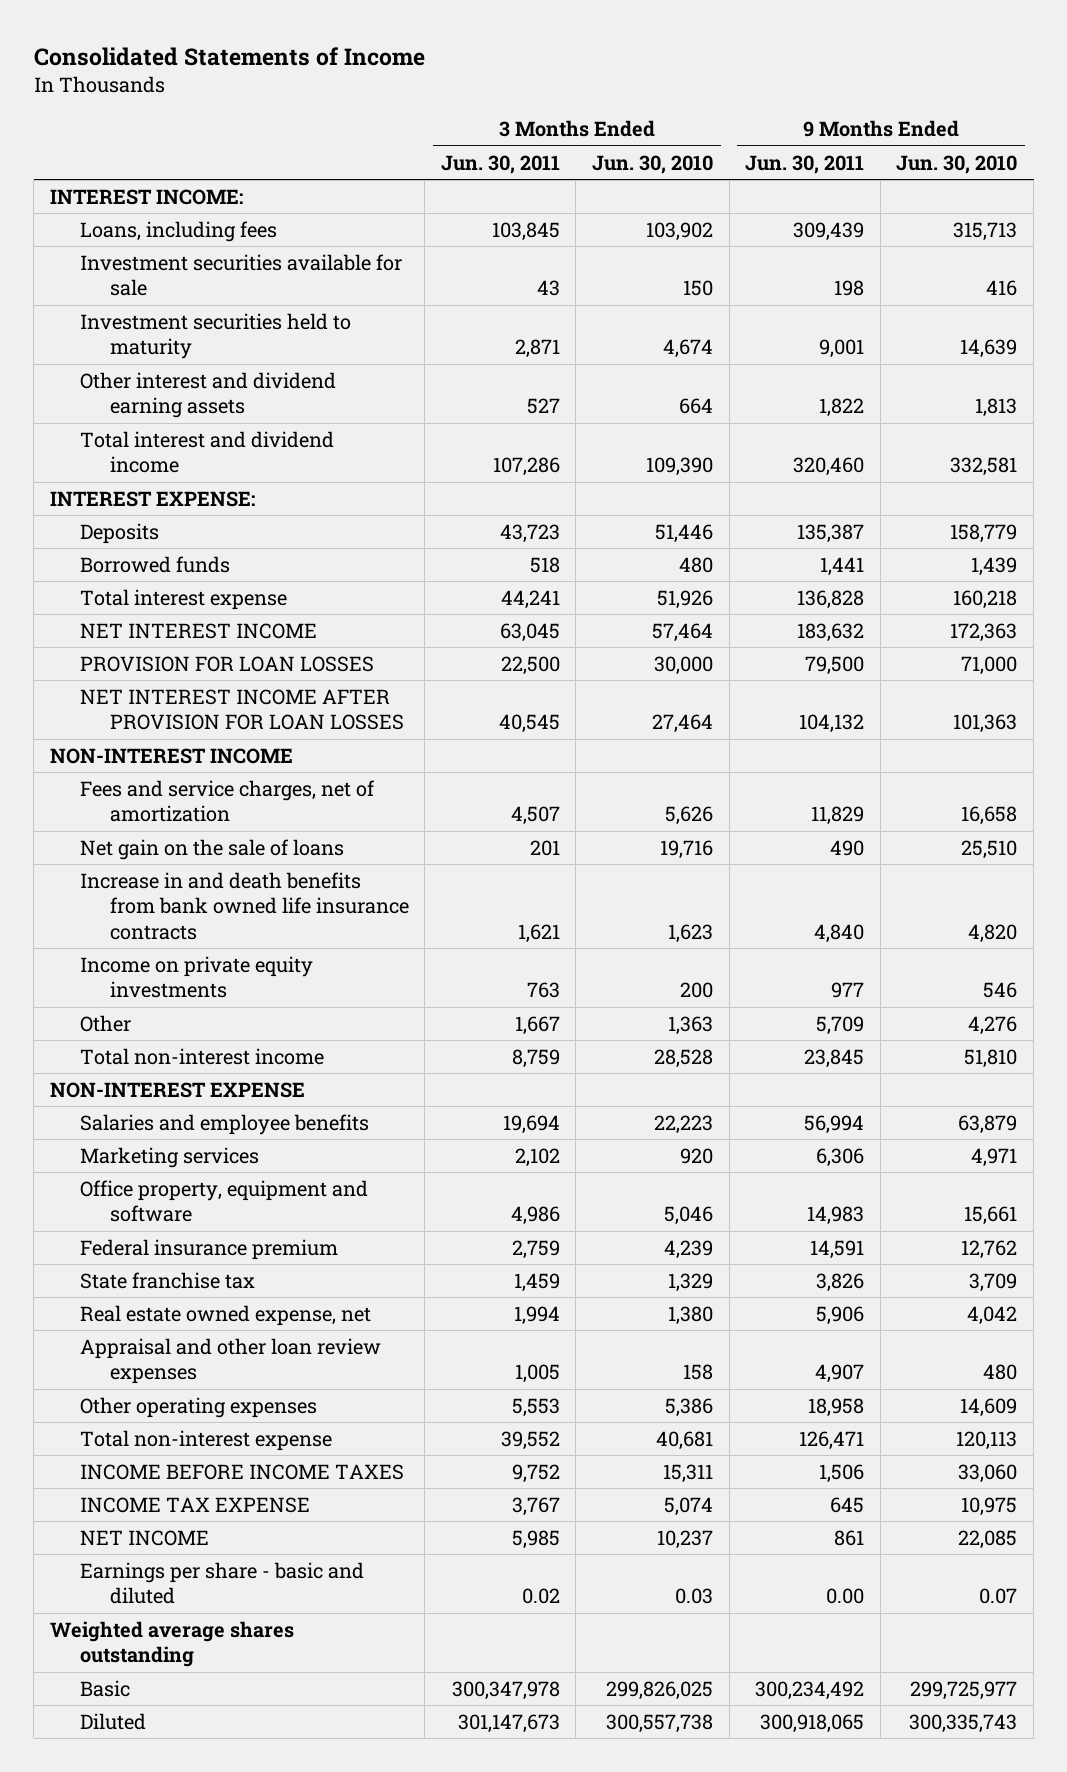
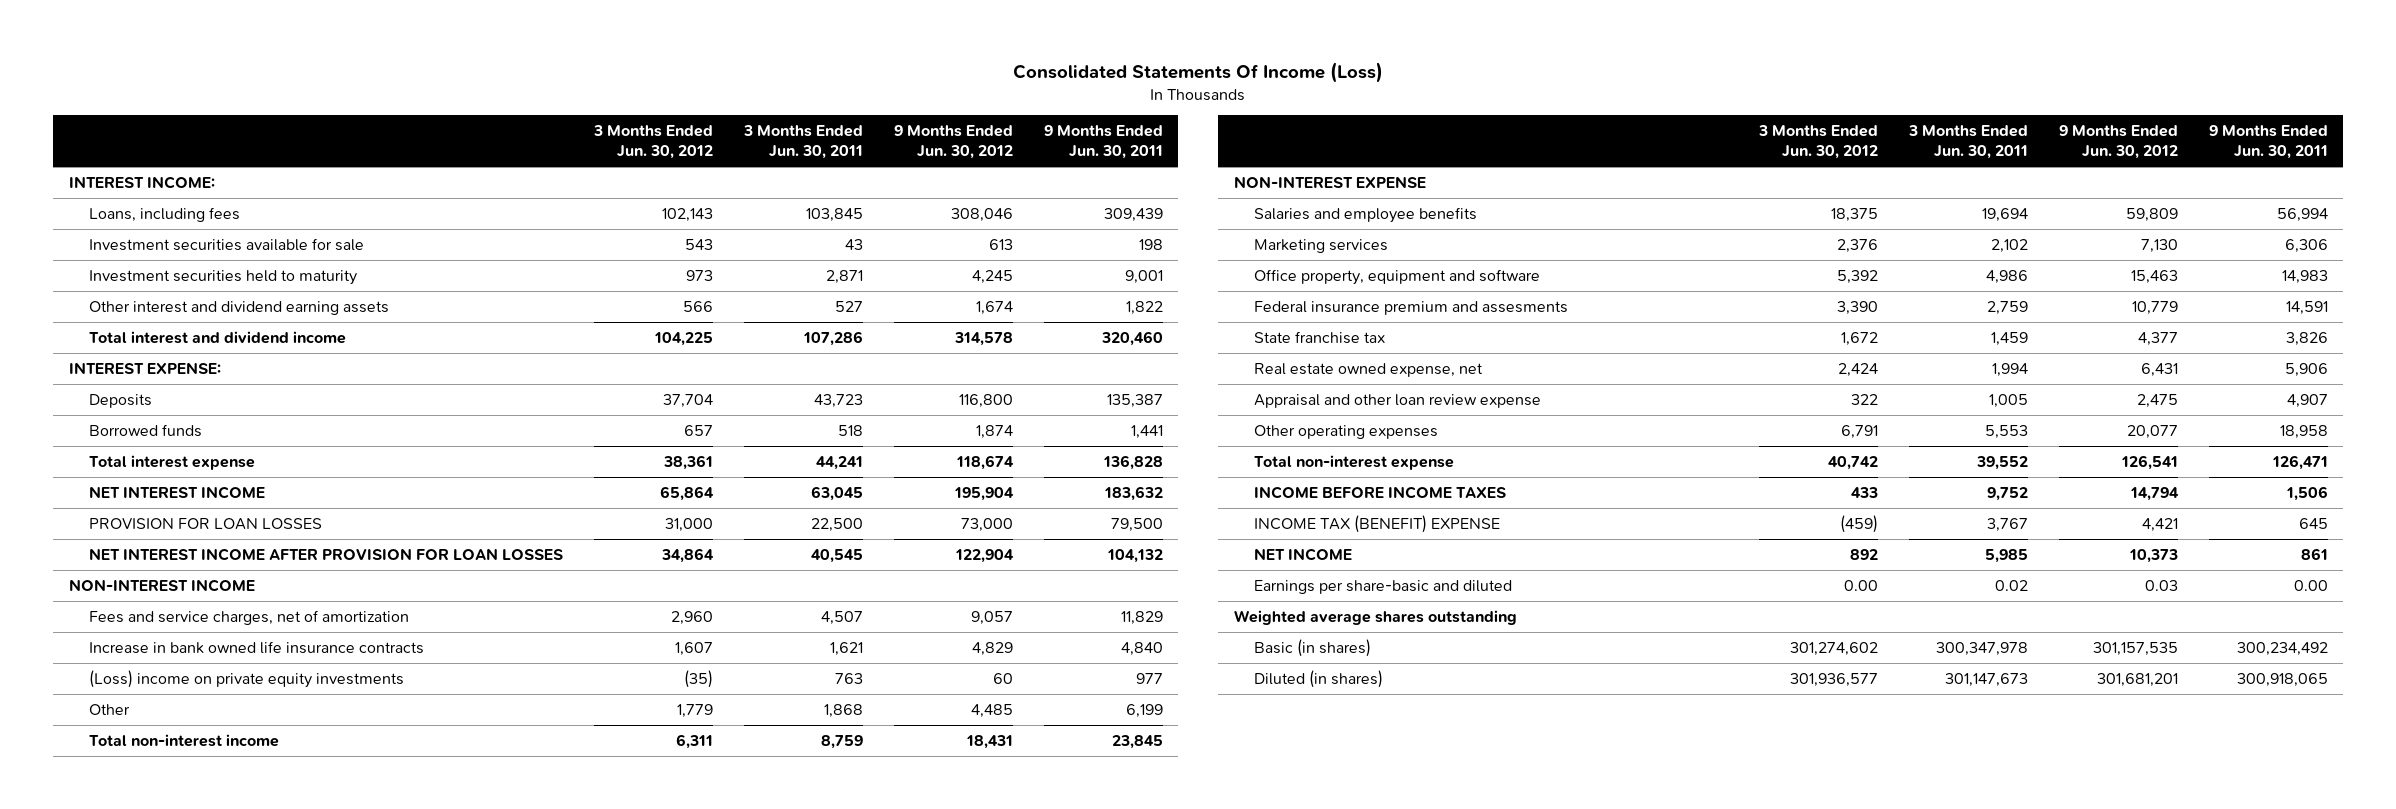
[33,47,425,67] Consolidated Statements of Income -> [1013,62,1384,84] Consolidated Statements Of Income (Loss)
[591,154,713,174] Jun. 30, 2010 -> none
[896,154,1018,174] Jun. 30, 2010 -> none
none -> [592,125,713,160] 3 Months Ended Jun. 30, 2012
none -> [893,125,1013,160] 9 Months Ended Jun. 30, 2012
[79,838,344,860] Net gain on the sale of loans -> none
[79,871,409,940] Increase in and death benefits from bank owned life insurance contracts -> [89,641,425,655] Increase in bank owned life insurance contracts
[79,955,313,999] Income on private equity investments -> [89,670,405,689] (Loss) income on private equity investments
[514,1015,560,1035] 1,667 -> [823,704,863,719] 1,868
[816,1015,865,1035] 5,709 -> [1125,704,1163,719] 6,199
[79,1238,338,1260] Federal insurance premium -> [1253,301,1568,316] Federal insurance premium and assesments
[79,1337,381,1385] Appraisal and other loan review expenses -> [1253,394,1541,409] Appraisal and other loan review expense
[79,1496,310,1513] INCOME TAX EXPENSE -> [1253,515,1500,534] INCOME TAX (BENEFIT) EXPENSE
[79,1561,364,1605] Earnings per share - basic and diluted -> [1253,580,1512,595] Earnings per share-basic and diluted
[79,1679,130,1697] Basic -> [1253,639,1371,658] Basic (in shares)
[79,1712,146,1730] Diluted -> [1253,670,1383,689] Diluted (in shares)

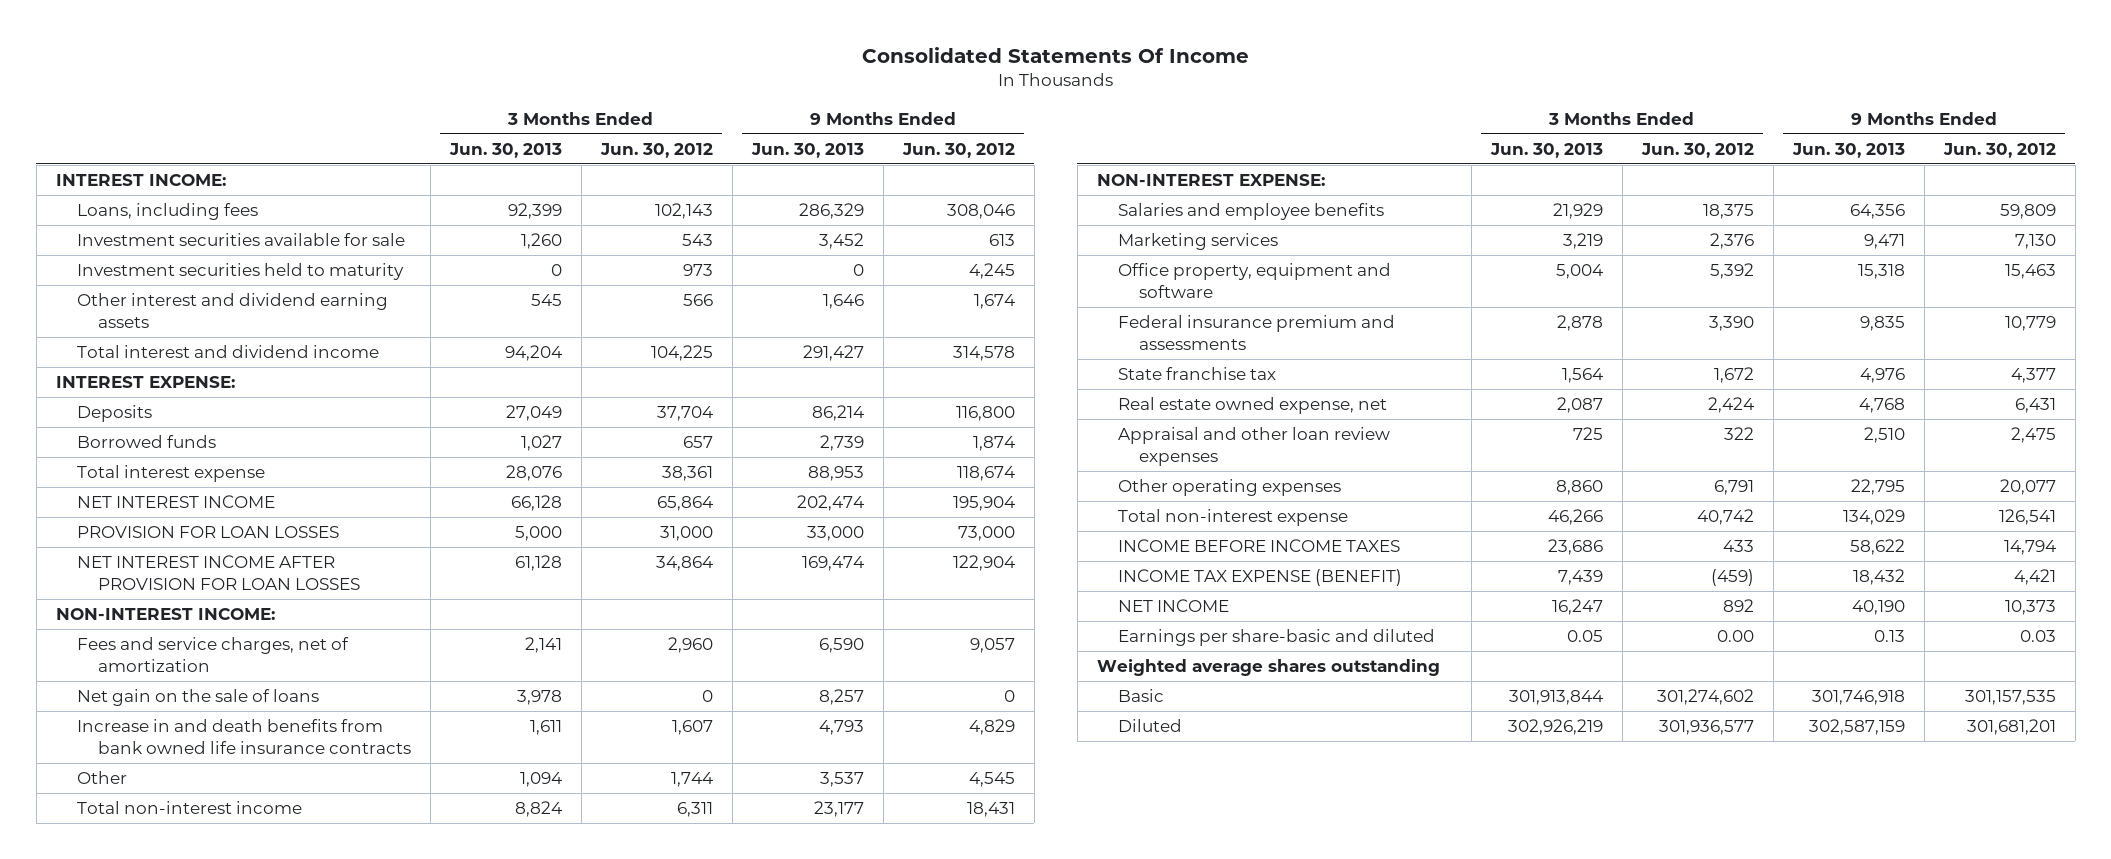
[1013,62,1384,84] Consolidated Statements Of Income (Loss) -> [861,47,1249,64] Consolidated Statements Of Income
[742,125,863,160] 3 Months Ended Jun. 30, 2011 -> none
[1043,125,1163,160] 9 Months Ended Jun. 30, 2011 -> none
none -> [448,142,562,158] Jun. 30, 2013
none -> [750,142,864,158] Jun. 30, 2013
[68,579,255,593] NON-INTEREST INCOME -> [55,608,275,621] NON-INTEREST INCOME:
[89,670,405,689] (Loss) income on private equity investments -> none
none -> [76,689,319,707] Net gain on the sale of loans
[89,641,425,655] Increase in bank owned life insurance contracts -> [76,719,411,755] Increase in and death benefits from bank owned life insurance contracts
[676,704,713,719] 1,779 -> [670,772,713,788] 1,744
[970,704,1013,719] 4,485 -> [968,772,1015,788] 4,545
[1233,176,1426,189] NON-INTEREST EXPENSE -> [1096,174,1325,187] NON-INTEREST EXPENSE:
[1253,301,1568,316] Federal insurance premium and assesments -> [1117,315,1395,351] Federal insurance premium and assessments
[1253,394,1541,409] Appraisal and other loan review expense -> [1117,427,1390,467] Appraisal and other loan review expenses
[1253,515,1500,534] INCOME TAX (BENEFIT) EXPENSE -> [1117,569,1402,587] INCOME TAX EXPENSE (BENEFIT)
[1253,639,1371,658] Basic (in shares) -> [1117,689,1164,703] Basic
[1253,670,1383,689] Diluted (in shares) -> [1117,719,1182,733] Diluted

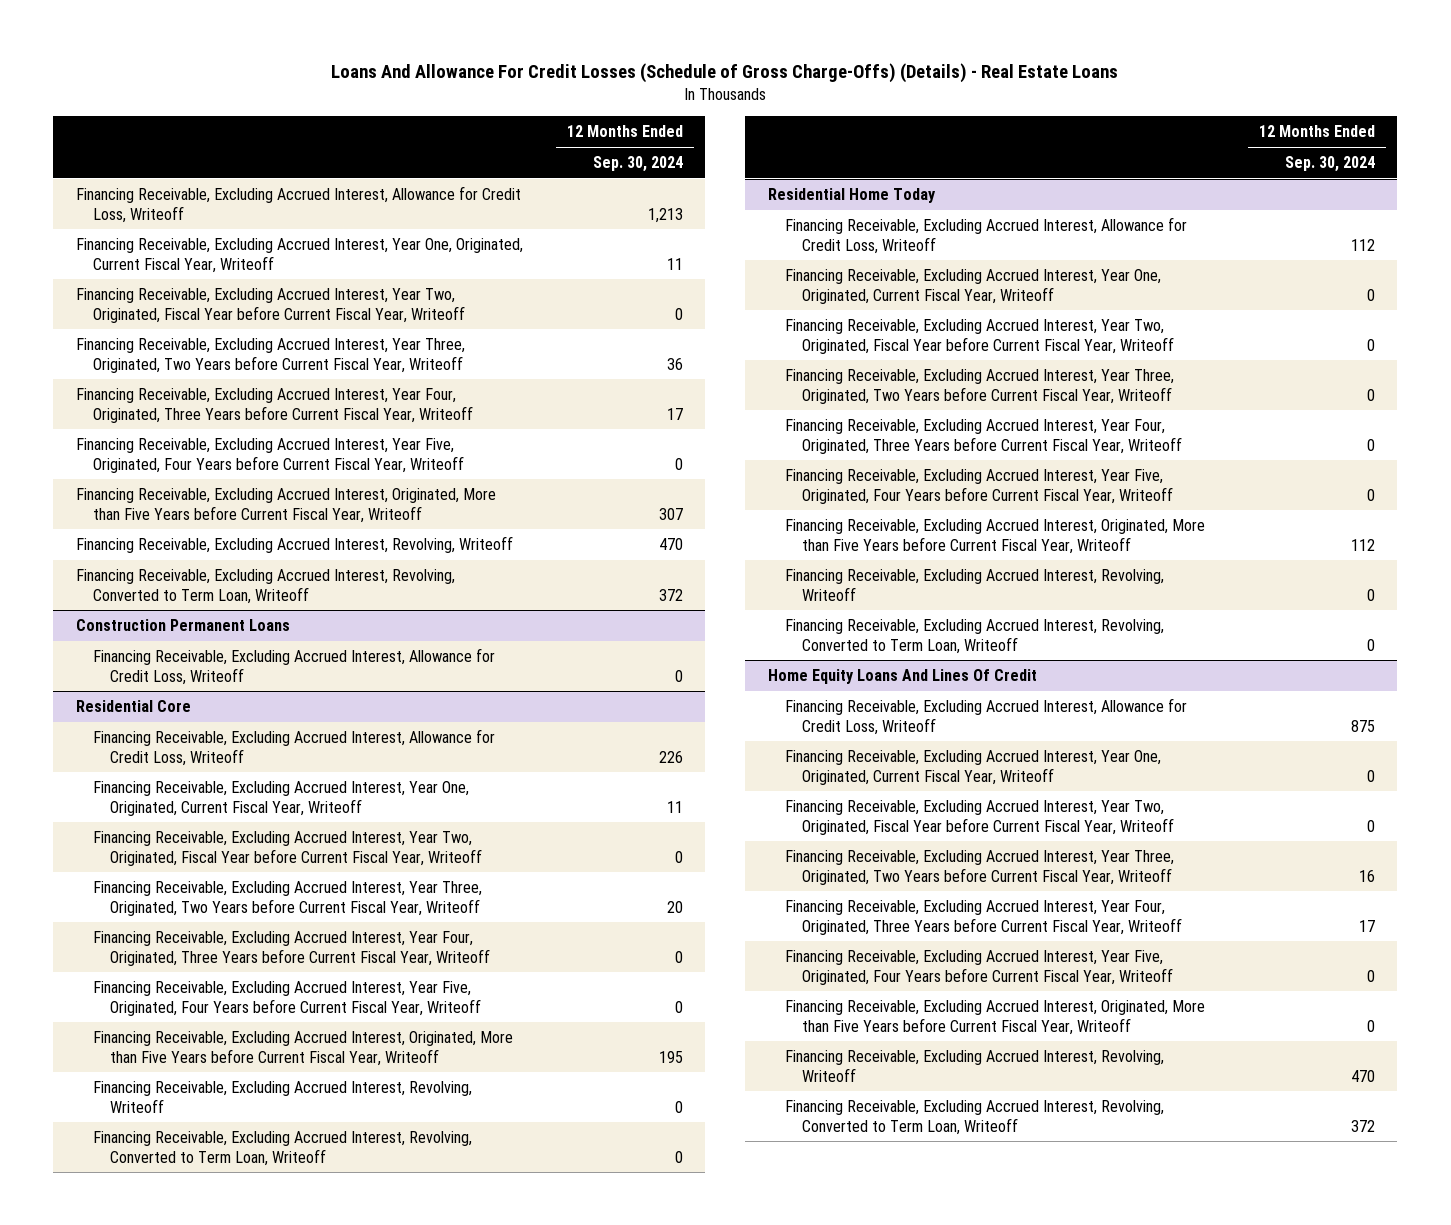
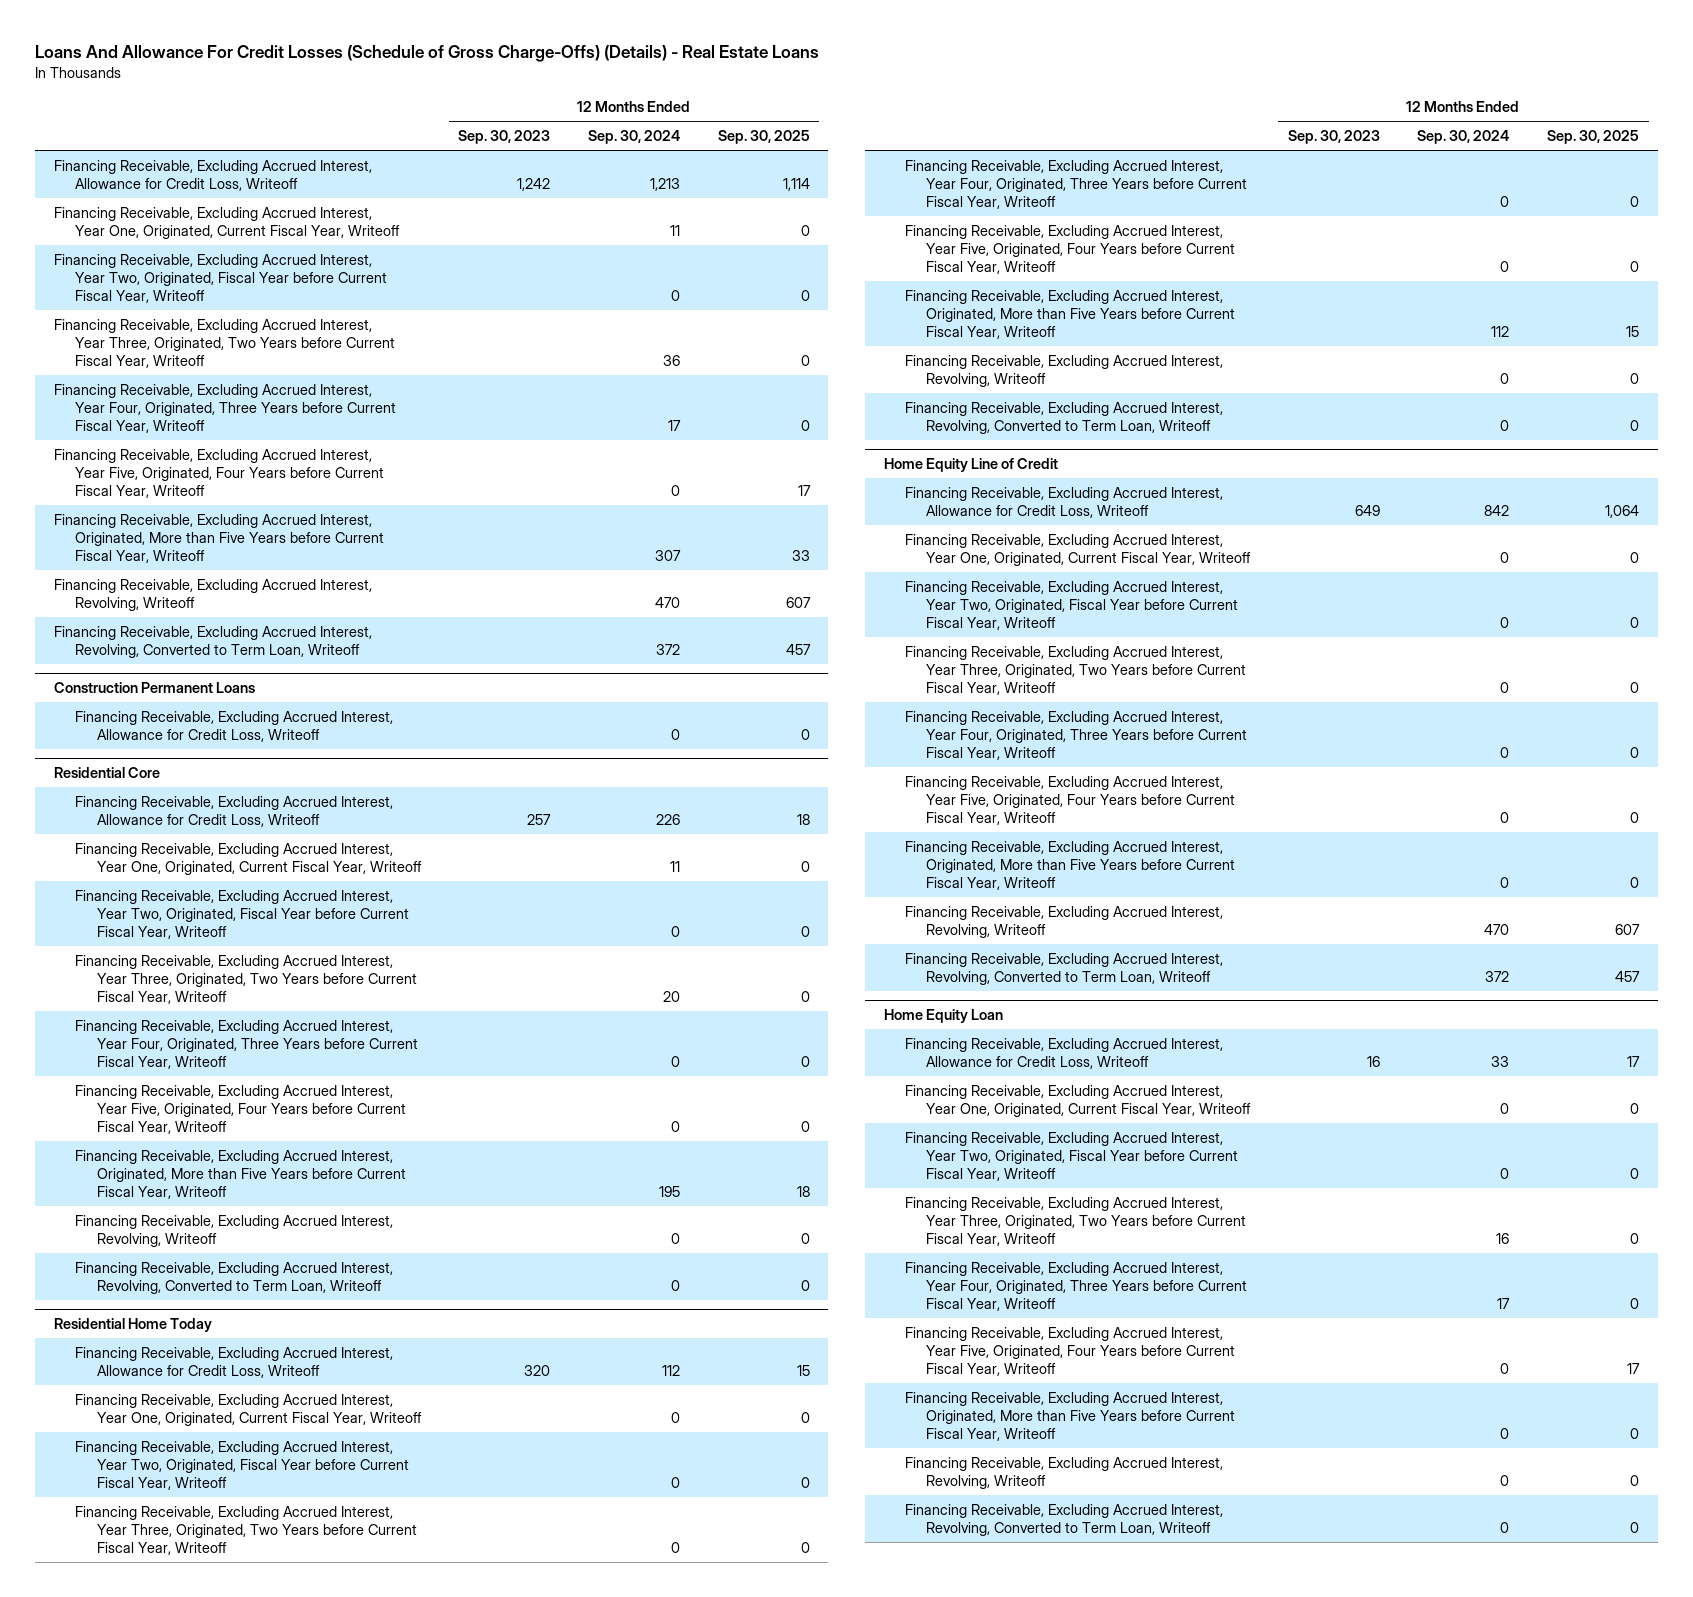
none -> [458,129,551,144] Sep. 30, 2023
none -> [717,129,810,144] Sep. 30, 2025
[767,669,1037,685] Home Equity Loans And Lines Of Credit -> [883,457,1058,472] Home Equity Line of Credit
[1350,719,1375,732] 875 -> [1484,504,1510,516] 842
[1358,869,1375,882] 16 -> [1500,681,1510,693] 0
[1358,919,1375,932] 17 -> [1500,746,1510,758] 0
none -> [883,1008,1003,1023] Home Equity Loan
none -> [904,1037,1223,1069] Financing Receivable, Excluding Accrued Interest, Allowance for Credit Loss, Writeoff
none -> [904,1084,1252,1117] Financing Receivable, Excluding Accrued Interest, Year One, Originated, Current Fiscal Year, Writeoff
none -> [904,1131,1239,1181] Financing Receivable, Excluding Accrued Interest, Year Two, Originated, Fiscal Year before Current Fiscal Year, Writeoff
none -> [904,1196,1247,1246] Financing Receivable, Excluding Accrued Interest, Year Three, Originated, Two Years before Current Fiscal Year, Writeoff
none -> [904,1261,1248,1311] Financing Receivable, Excluding Accrued Interest, Year Four, Originated, Three Years before Current Fiscal Year, Writeoff
none -> [904,1326,1236,1376] Financing Receivable, Excluding Accrued Interest, Year Five, Originated, Four Years before Current Fiscal Year, Writeoff
none -> [904,1391,1236,1441] Financing Receivable, Excluding Accrued Interest, Originated, More than Five Years before Current Fiscal Year, Writeoff
none -> [904,1456,1223,1489] Financing Receivable, Excluding Accrued Interest, Revolving, Writeoff
none -> [904,1503,1223,1536] Financing Receivable, Excluding Accrued Interest, Revolving, Converted to Term Loan, Writeoff

